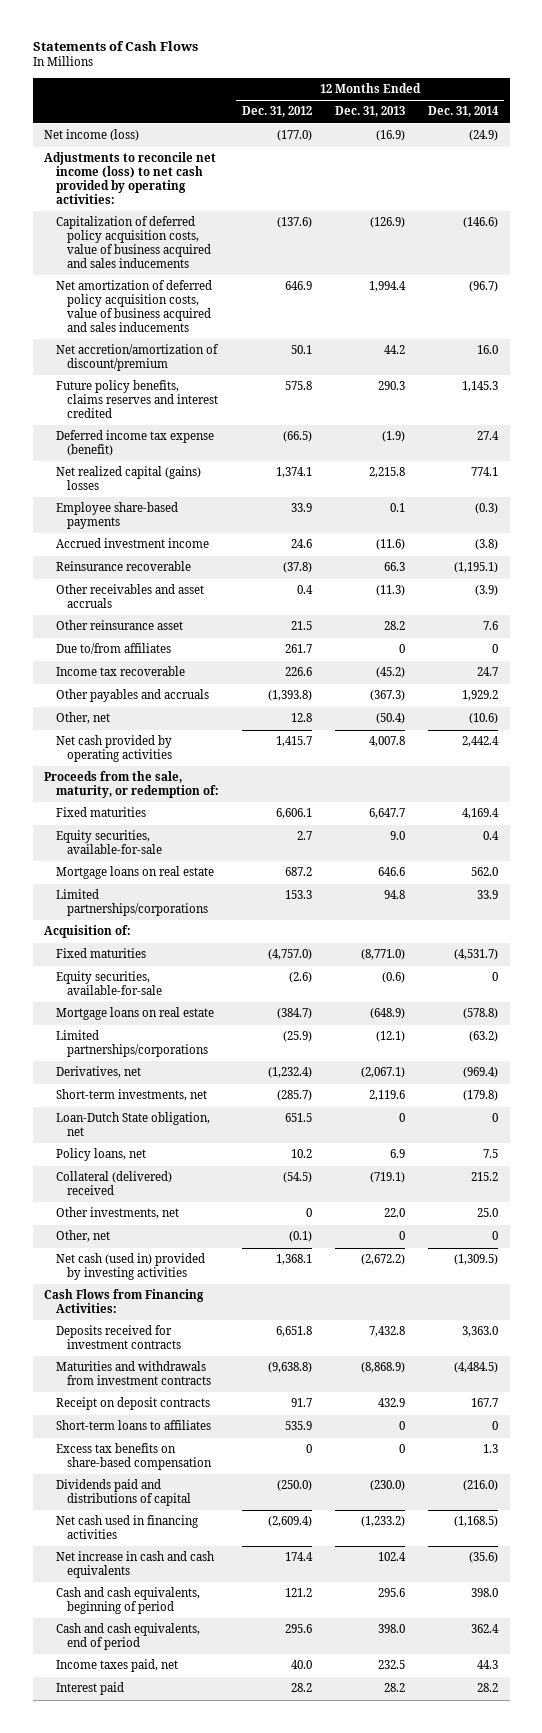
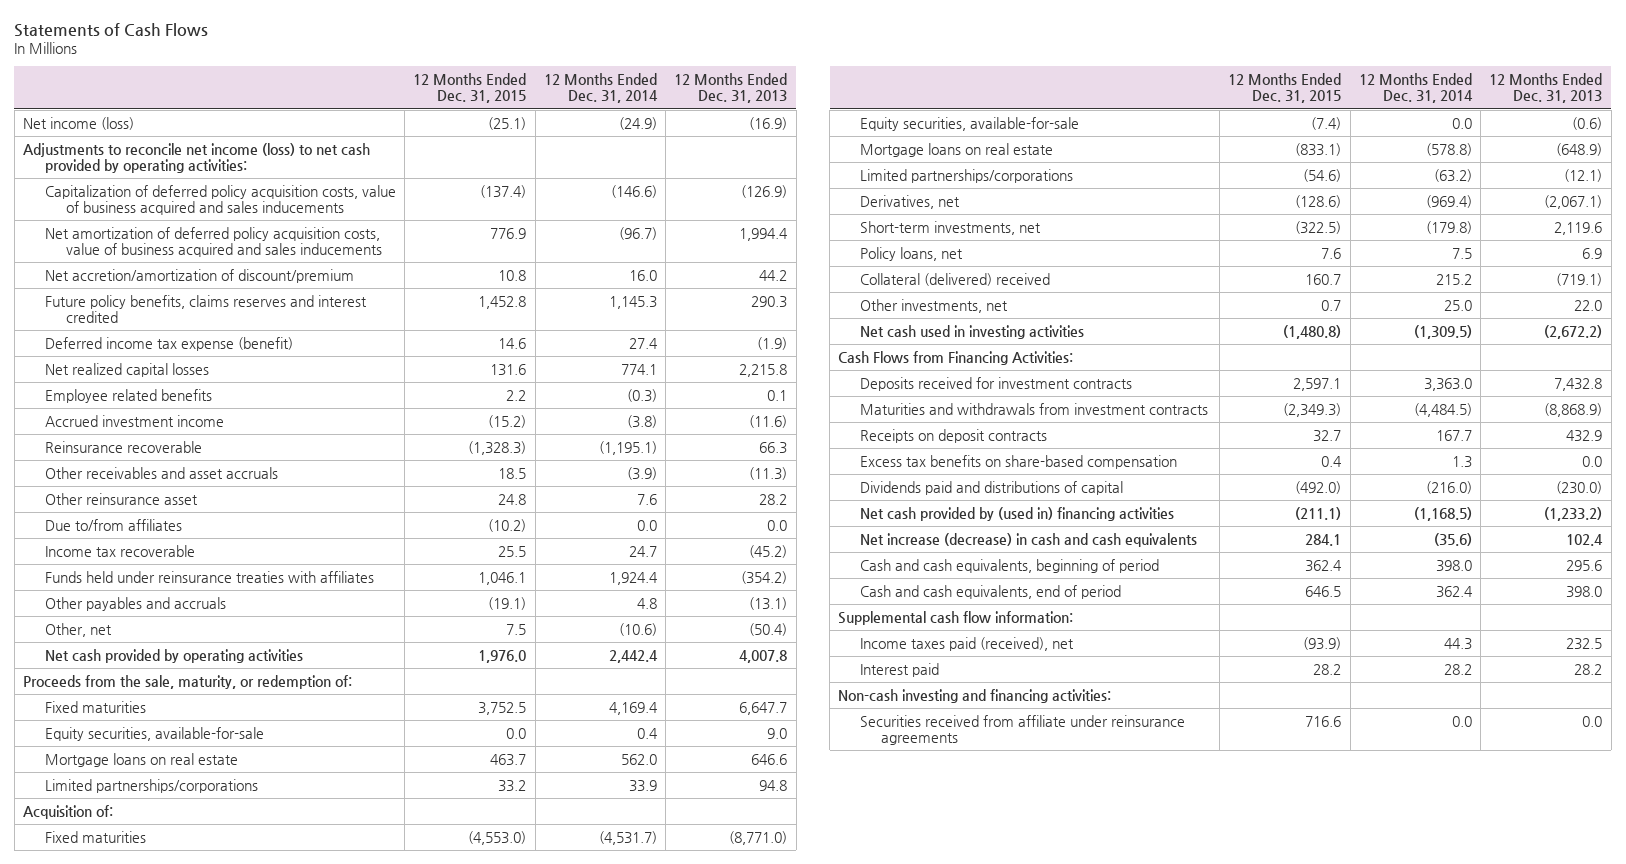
[241,106,312,118] Dec. 31, 2012 -> none
none -> [413,73,527,104] 12 Months Ended Dec. 31, 2015
[55,502,178,530] Employee share-based payments -> none
[55,466,201,491] Net realized capital (gains) losses -> [44,362,209,377] Net realized capital losses
none -> [44,388,212,403] Employee related benefits
[398,644,405,654] 0 -> [767,519,788,531] 0.0
[491,644,498,654] 0 -> [636,519,657,531] 0.0
none -> [44,570,374,583] Funds held under reinsurance treaties with affiliates
[369,690,405,702] (367.3) -> [749,596,788,610] (13.1)
[461,690,498,702] 1,929.2 -> [636,597,657,609] 4.8
[491,972,498,982] 0 -> [1451,117,1472,129] 0.0
[55,1112,210,1137] Loan-Dutch State obligation, net -> none
[55,1230,110,1243] Other, net -> none
[55,1253,205,1281] Net cash (used in) provided by investing activities -> [859,324,1084,339] Net cash used in investing activities
[55,1420,211,1431] Short-term loans to affiliates -> none
[55,1397,210,1411] Receipt on deposit contracts -> [859,428,1047,443] Receipts on deposit contracts
[398,1444,405,1454] 0 -> [1582,455,1603,467] 0.0
[55,1515,199,1540] Net cash used in financing activities -> [859,506,1174,521] Net cash provided by (used in) financing activities
[55,1551,214,1579] Net increase in cash and cash equivalents -> [859,532,1197,547] Net increase (decrease) in cash and cash equivalents
none -> [838,610,1074,625] Supplemental cash flow information:
[55,1659,178,1673] Income taxes paid, net -> [859,636,1074,651] Income taxes paid (received), net
none -> [838,688,1112,703] Non-cash investing and financing activities:
none -> [859,714,1185,745] Securities received from affiliate under reinsurance agreements

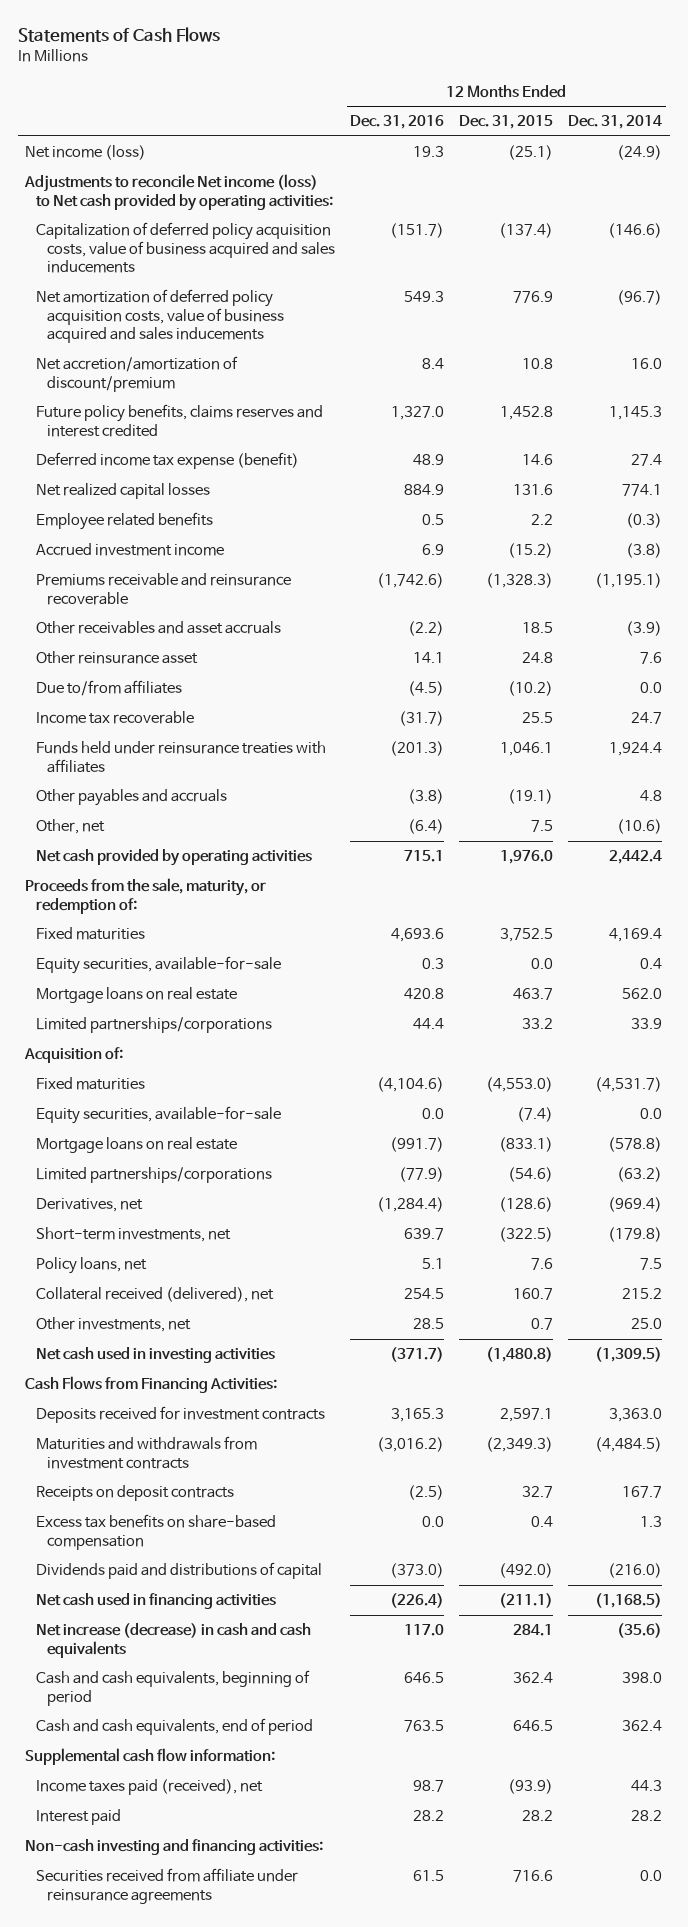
[674,73,788,104] 12 Months Ended Dec. 31, 2013 -> none
none -> [350,115,445,130] Dec. 31, 2016
[23,142,371,173] Adjustments to reconcile net income (loss) to net cash provided by operating activities: -> [24,174,334,211] Adjustments to reconcile Net income (loss) to Net cash provided by operating activities:
[44,440,202,453] Reinsurance recoverable -> [36,573,292,605] Premiums receivable and reinsurance recoverable
[859,272,1050,286] Collateral (delivered) received -> [36,1287,275,1303] Collateral received (delivered), net
[859,506,1174,521] Net cash provided by (used in) financing activities -> [36,1593,277,1610] Net cash used in financing activities

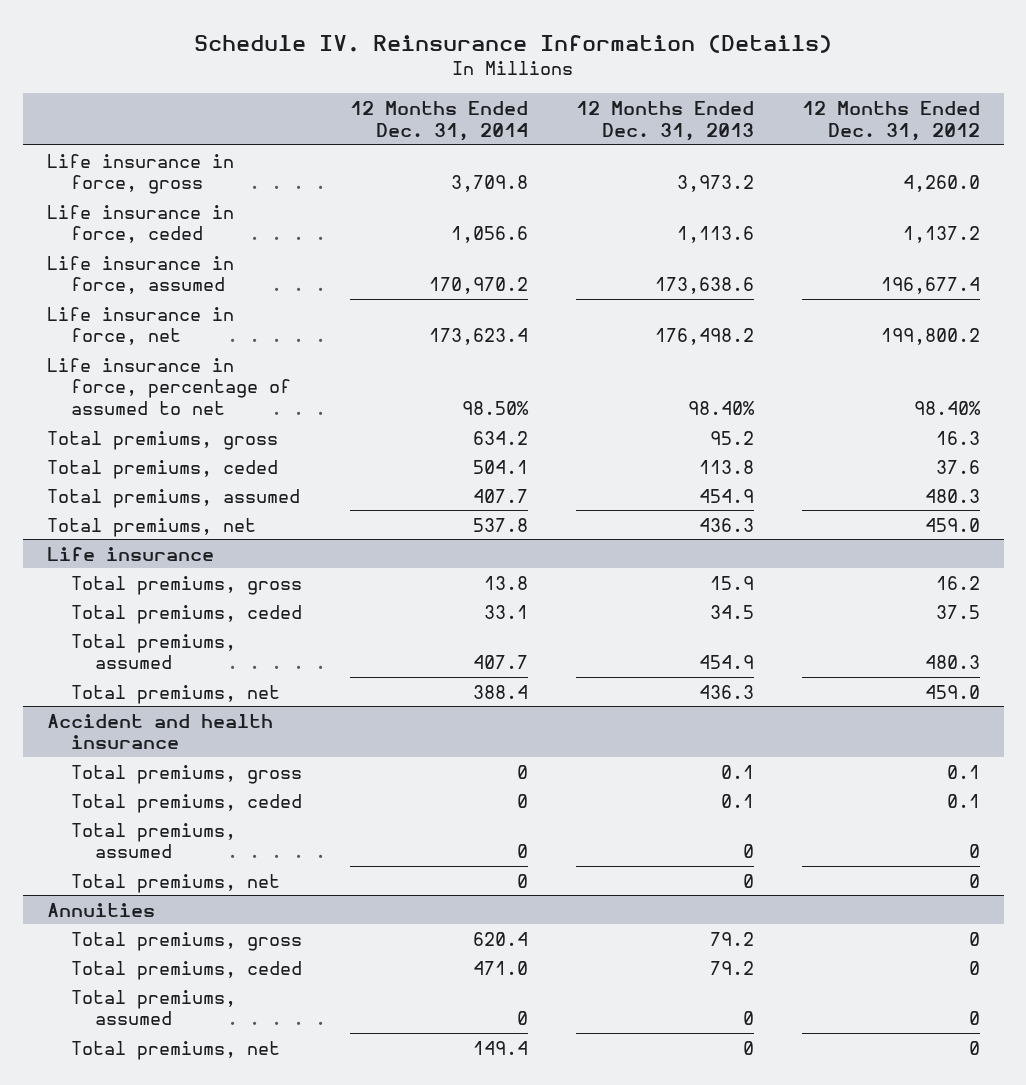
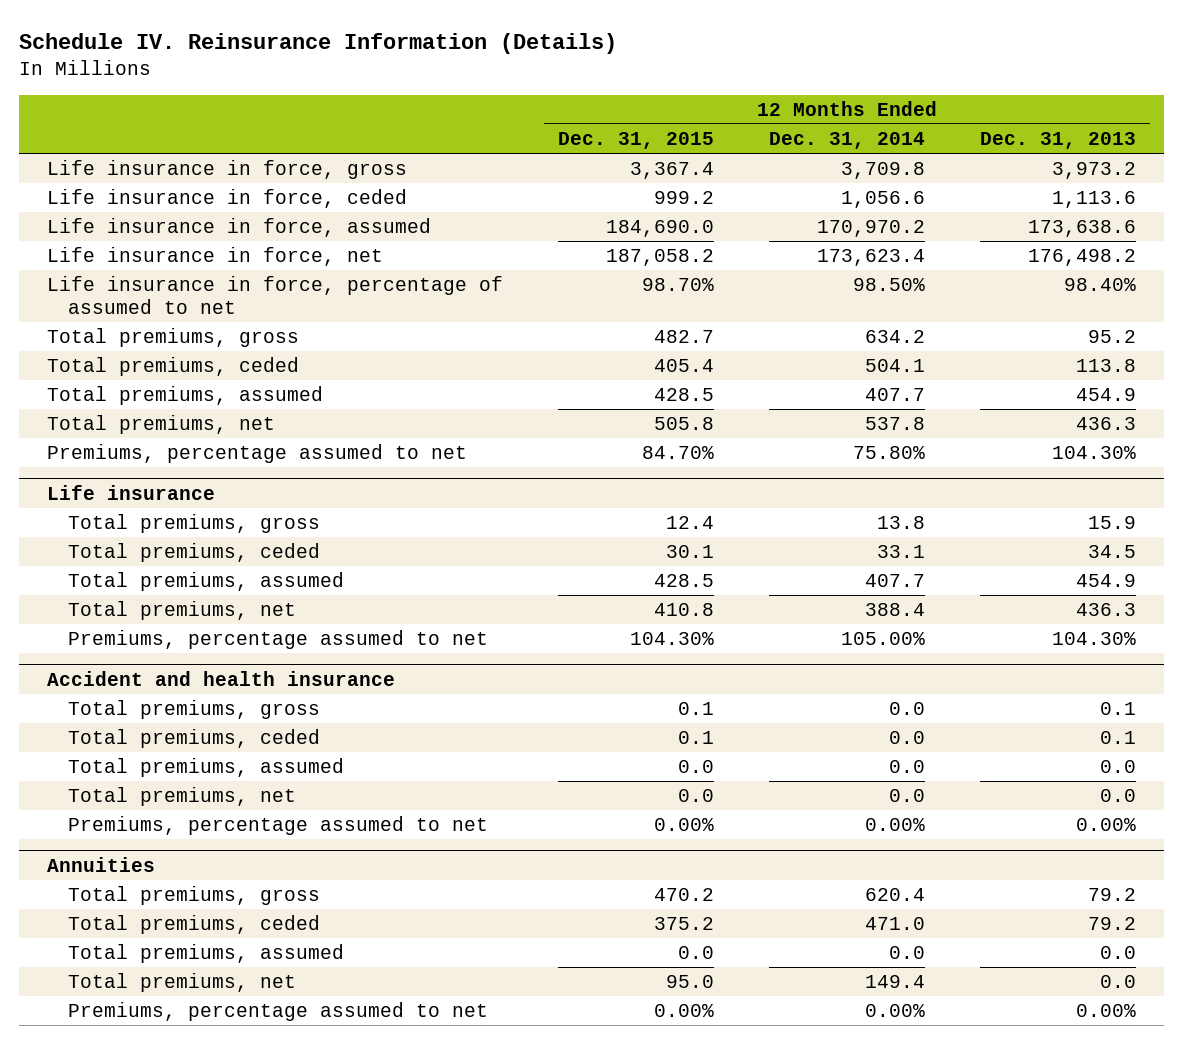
[801,101,980,141] 12 Months Ended Dec. 31, 2012 -> none
none -> [558,132,715,150] Dec. 31, 2015
none -> [46,444,467,464] Premiums, percentage assumed to net
none -> [68,630,489,650] Premiums, percentage assumed to net
[516,764,528,779] 0 -> [889,702,926,716] 0.0
[516,793,528,808] 0 -> [889,731,926,745] 0.0
[516,844,528,859] 0 -> [889,760,926,774] 0.0
[742,844,754,859] 0 -> [1100,760,1137,774] 0.0
[516,873,528,888] 0 -> [889,789,926,803] 0.0
[742,873,754,888] 0 -> [1100,789,1137,803] 0.0
none -> [68,816,489,836] Premiums, percentage assumed to net
[516,1011,528,1026] 0 -> [889,946,926,960] 0.0
[742,1011,754,1026] 0 -> [1100,946,1137,960] 0.0
[742,1040,754,1055] 0 -> [1100,975,1137,989] 0.0
none -> [68,1002,489,1022] Premiums, percentage assumed to net

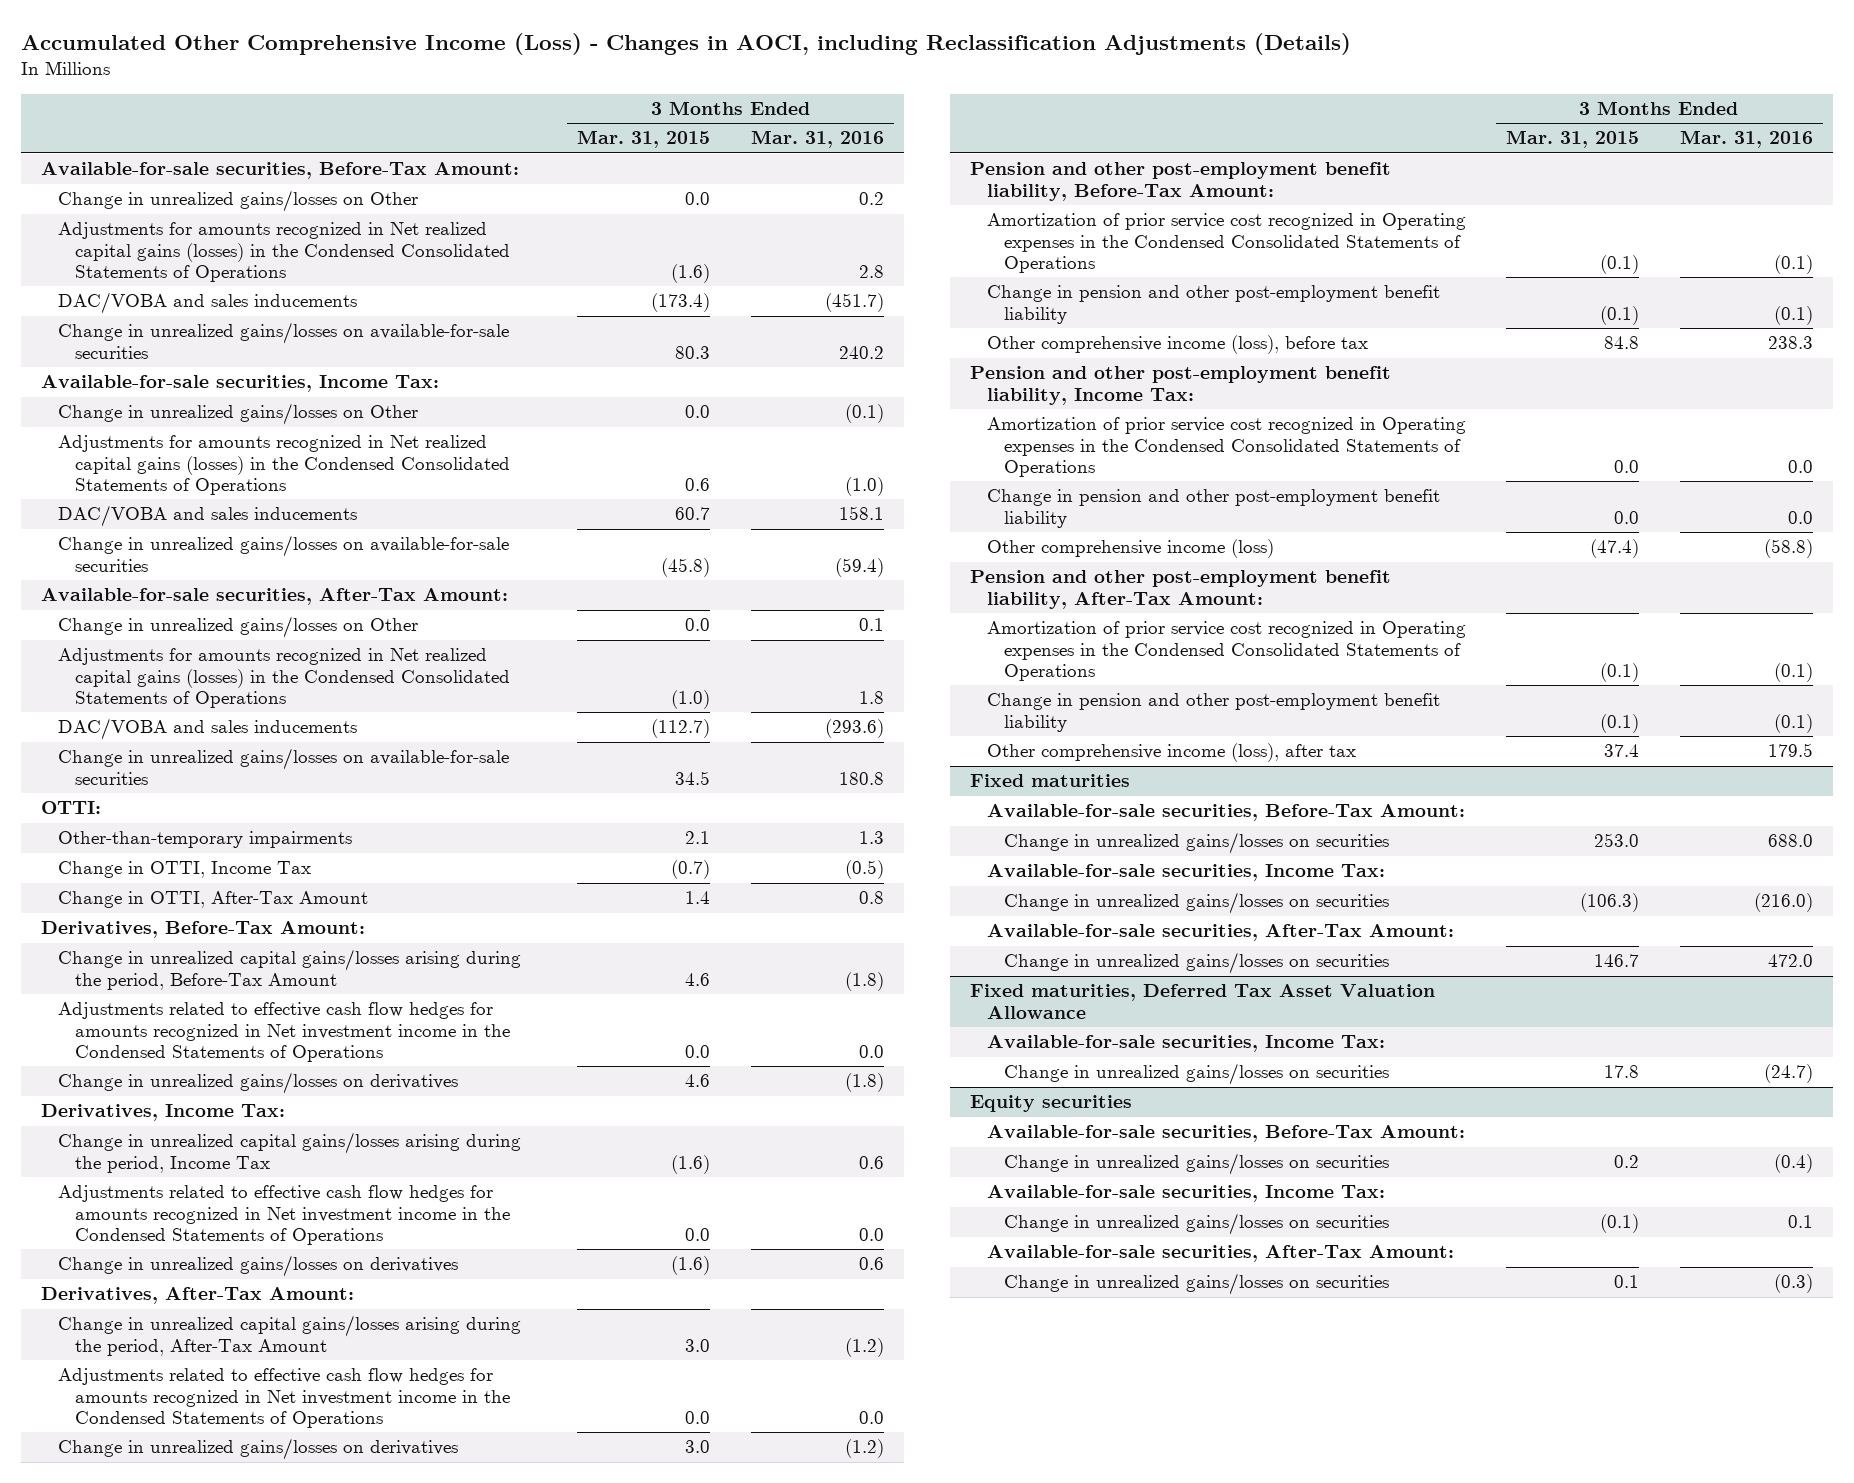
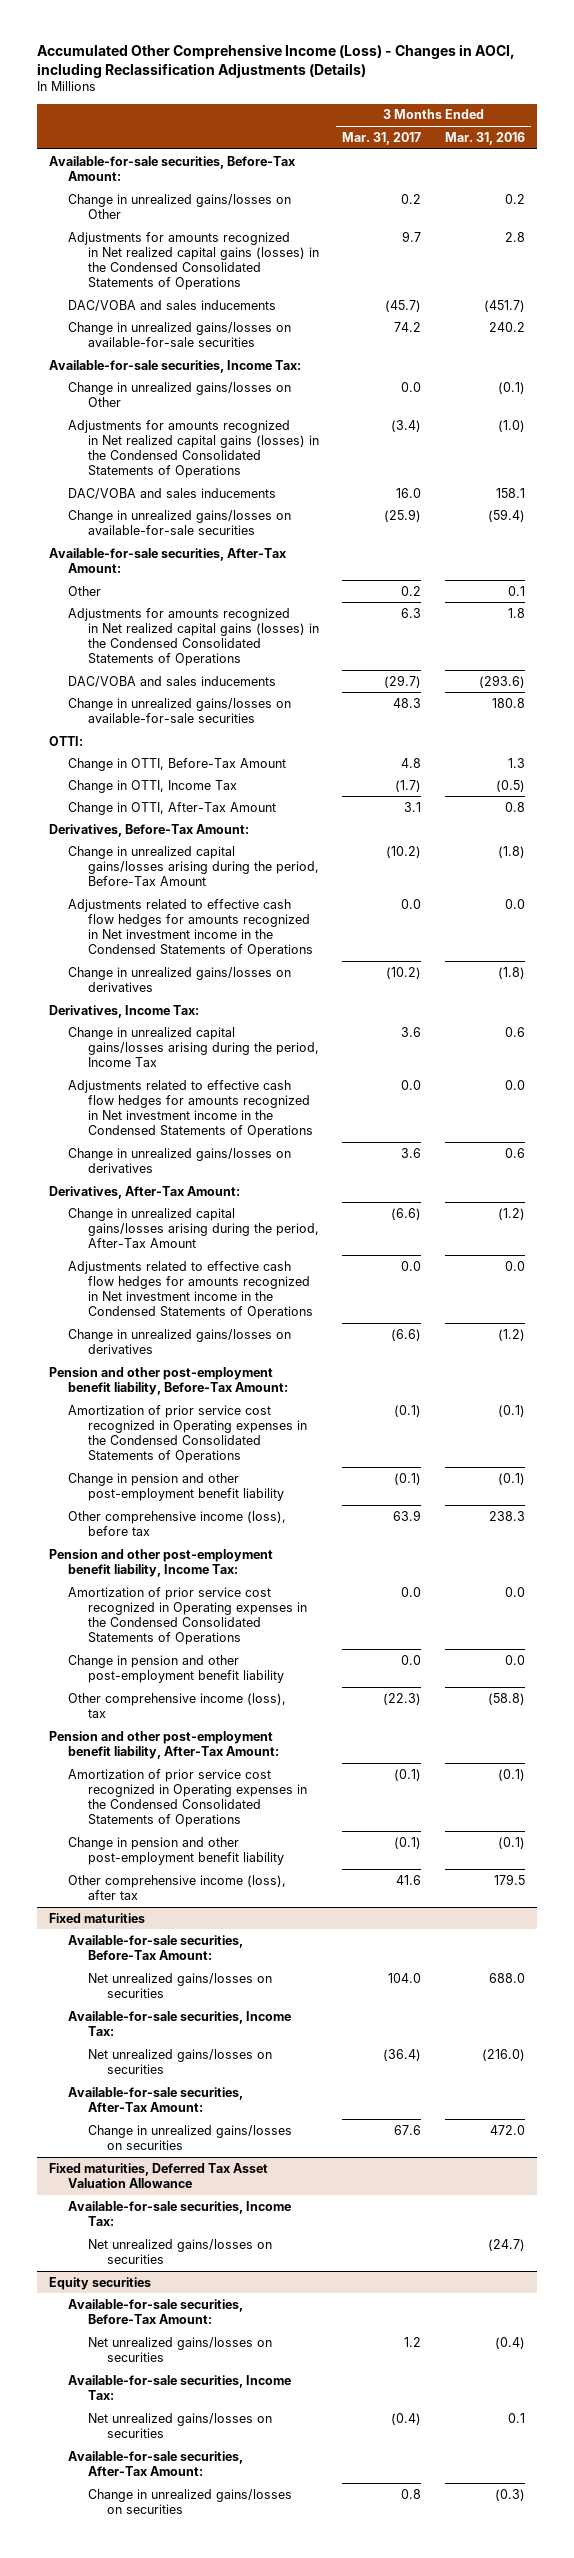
[577,130,711,149] Mar. 31, 2015 -> none
none -> [342,131,422,145] Mar. 31, 2017
[58,616,419,639] Change in unrealized gains/losses on Other -> [68,585,102,596] Other
[58,831,353,849] Other-than-temporary impairments -> [68,757,287,771] Change in OTTI, Before-Tax Amount
[986,539,1274,559] Other comprehensive income (loss) -> [68,1692,287,1718] Other comprehensive income (loss), tax
[1003,832,1389,855] Change in unrealized gains/losses on securities -> [87,1972,272,1998] Net unrealized gains/losses on securities
[1003,892,1389,915] Change in unrealized gains/losses on securities -> [87,2048,272,2074] Net unrealized gains/losses on securities
[1003,1063,1389,1086] Change in unrealized gains/losses on securities -> [87,2238,272,2264] Net unrealized gains/losses on securities
[1003,1153,1389,1176] Change in unrealized gains/losses on securities -> [87,2336,272,2362] Net unrealized gains/losses on securities
[1003,1213,1389,1236] Change in unrealized gains/losses on securities -> [87,2412,272,2438] Net unrealized gains/losses on securities

